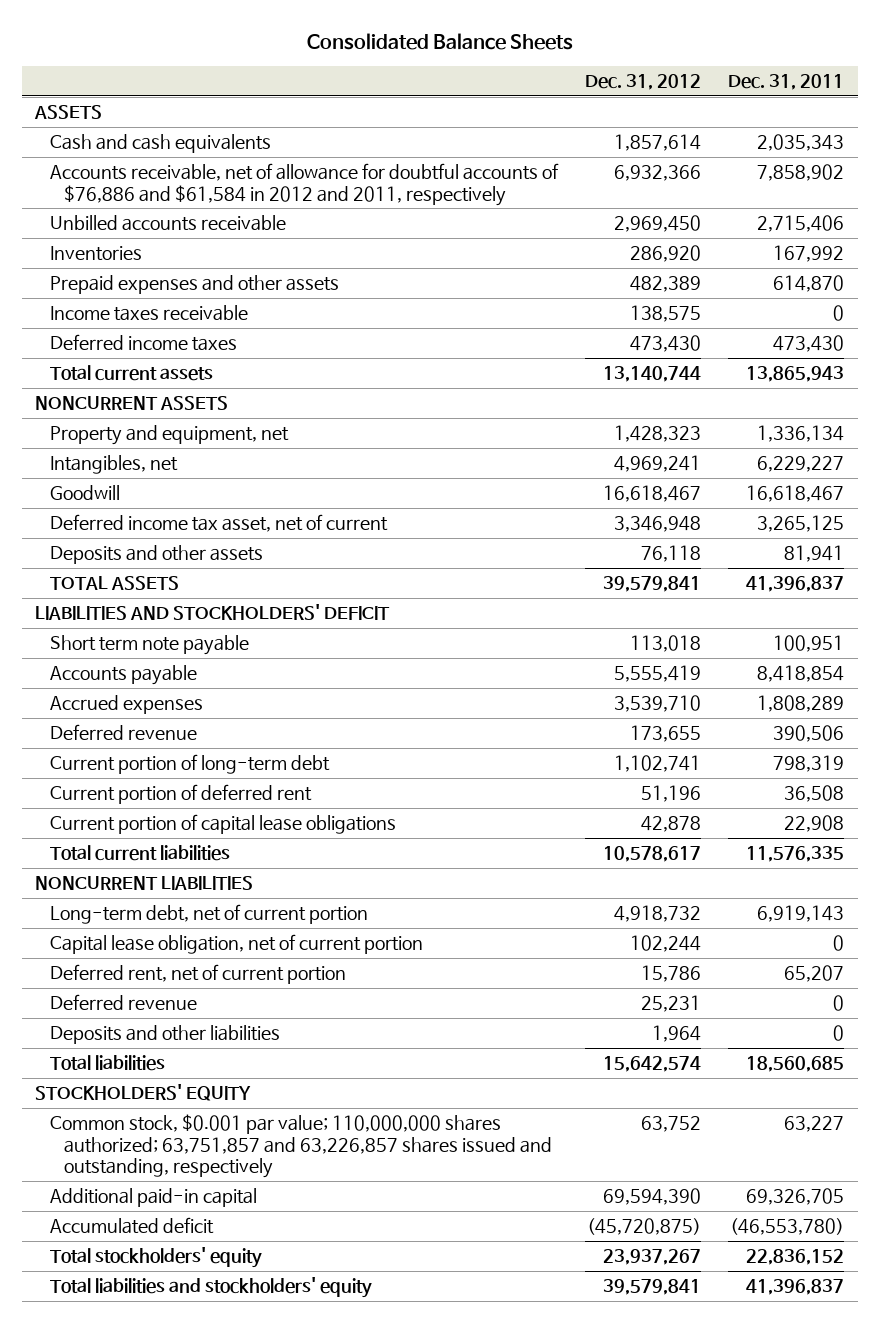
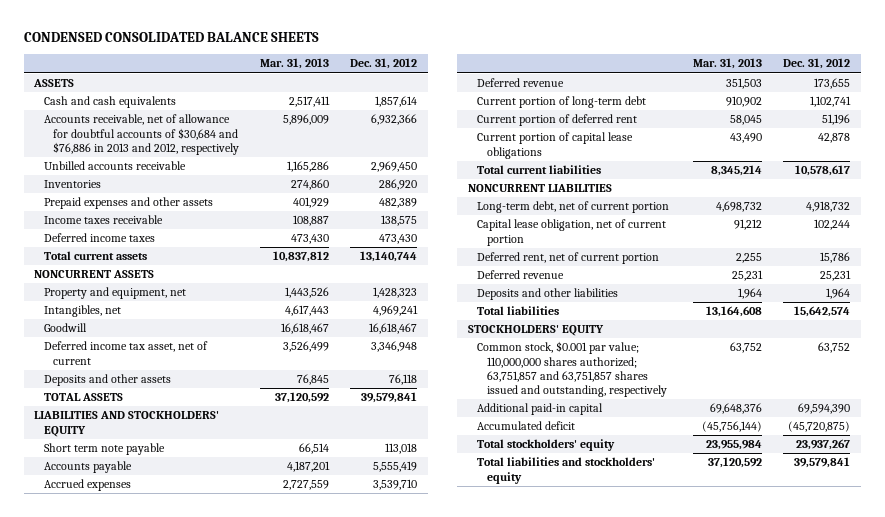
[306,32,573,50] Consolidated Balance Sheets -> [24,32,320,43] CONDENSED CONSOLIDATED BALANCE SHEETS
[728,74,845,91] Dec. 31, 2011 -> none
none -> [260,58,330,70] Mar. 31, 2013
[49,163,559,206] Accounts receivable, net of allowance for doubtful accounts of $76,886 and $61,584 in 2012 and 2011, respectively -> [43,114,240,155] Accounts receivable, net of allowance for doubtful accounts of $30,684 and $76,886 in 2013 and 2012, respectively
[35,604,391,621] LIABILITIES AND STOCKHOLDERS' DEFICIT -> [34,411,220,437] LIABILITIES AND STOCKHOLDERS' EQUITY
[49,1114,552,1179] Common stock, $0.001 par value; 110,000,000 shares authorized; 63,751,857 and 63,226,857 shares issued and outstanding, respectively -> [477,341,667,398] Common stock, $0.001 par value; 110,000,000 shares authorized; 63,751,857 and 63,751,857 shares issued and outstanding, respectively

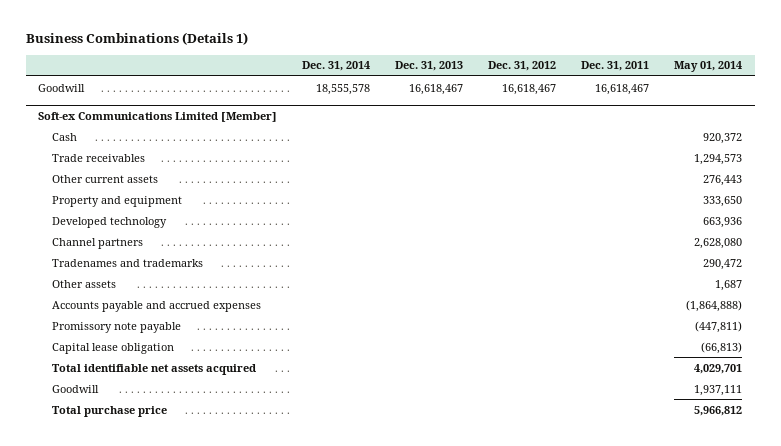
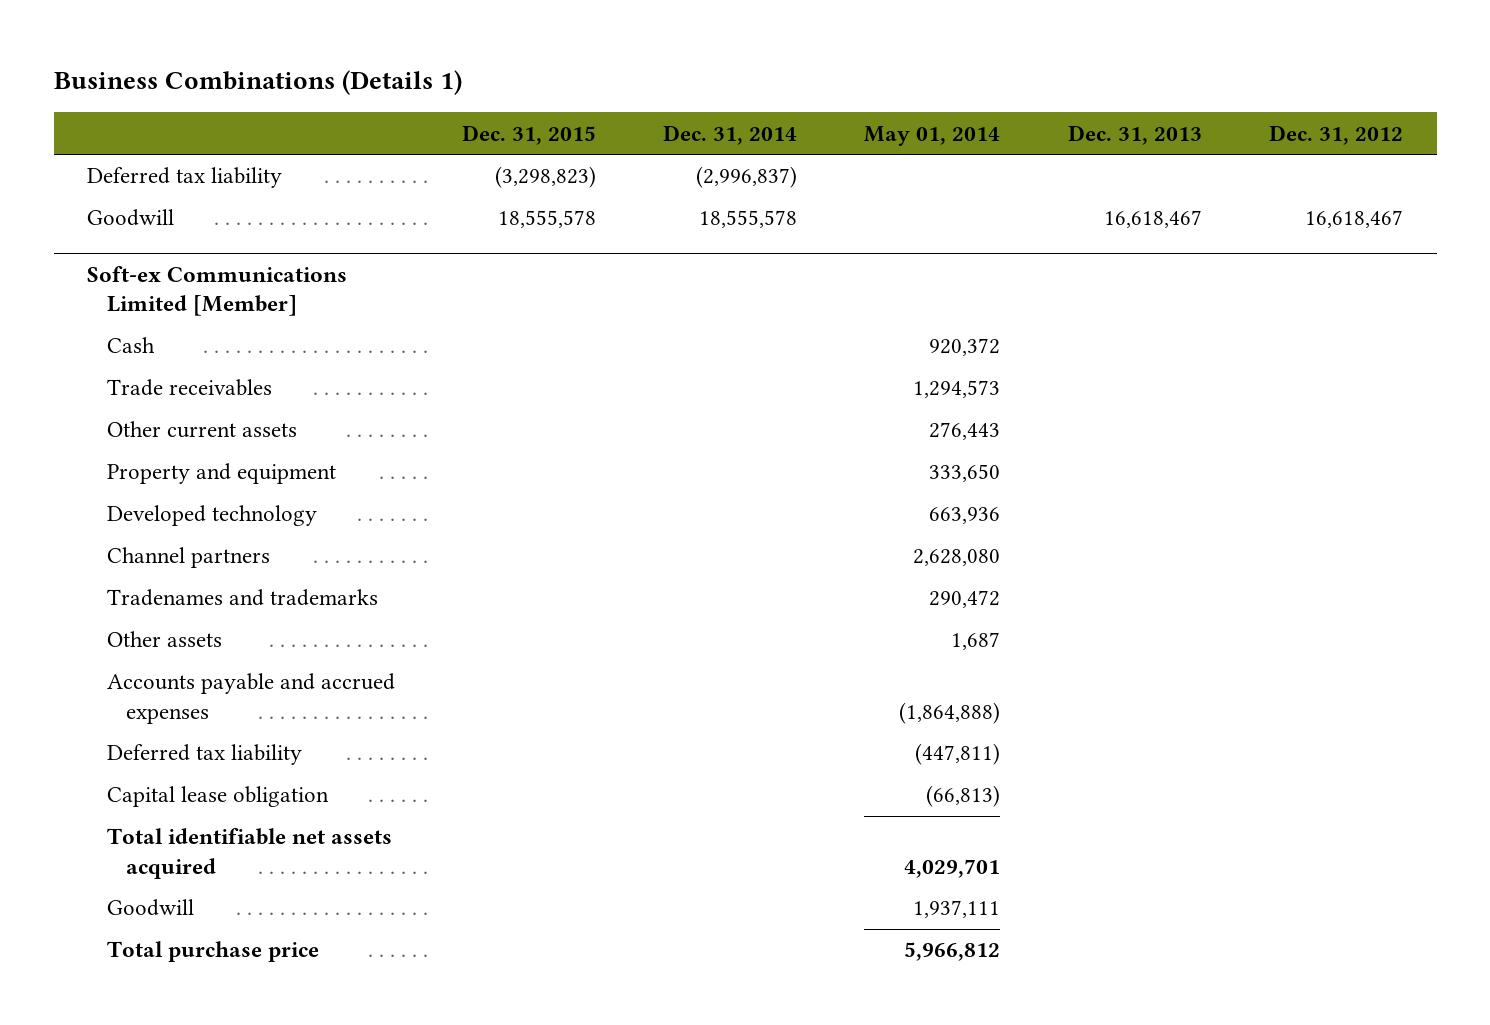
[581,61,650,72] Dec. 31, 2011 -> none
none -> [461,124,596,145] Dec. 31, 2015
none -> [87,167,283,189] Deferred tax liability
[51,321,181,333] Promissory note payable -> [106,744,302,766] Deferred tax liability

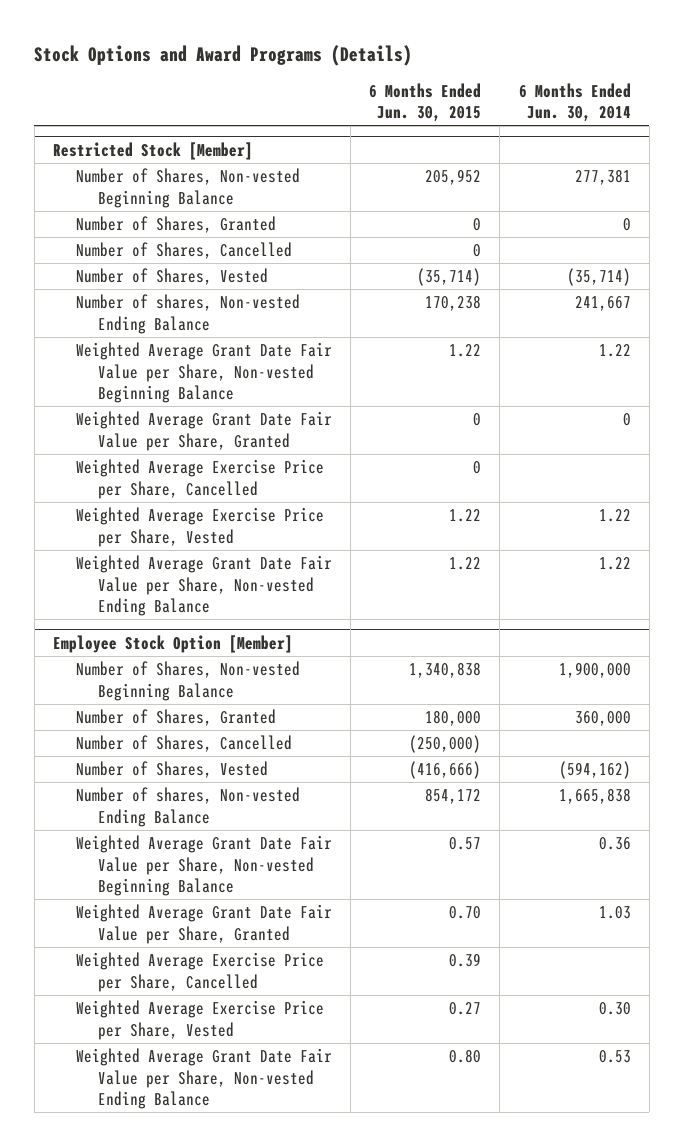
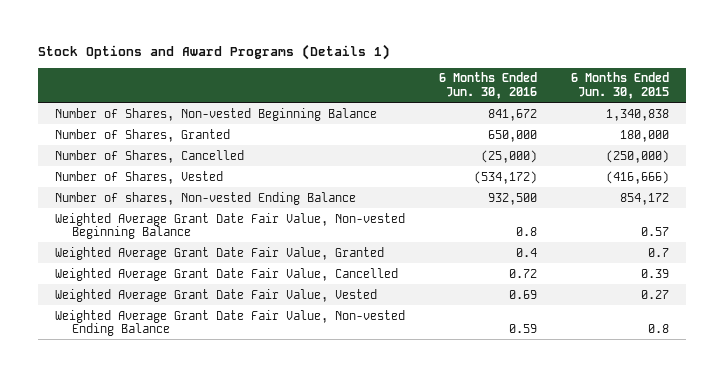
[34,44,413,66] Stock Options and Award Programs (Details) -> [38,44,391,61] Stock Options and Award Programs (Details 1)
[518,82,631,123] 6 Months Ended Jun. 30, 2014 -> none
none -> [438,72,537,99] 6 Months Ended Jun. 30, 2016
[53,141,254,160] Restricted Stock [Member] -> none
[75,167,300,208] Number of Shares, Non-vested Beginning Balance -> none
[75,215,276,233] Number of Shares, Granted -> none
[75,241,292,259] Number of Shares, Cancelled -> none
[75,267,268,285] Number of Shares, Vested -> none
[75,293,300,334] Number of shares, Non-vested Ending Balance -> none
[75,341,332,404] Weighted Average Grant Date Fair Value per Share, Non-vested Beginning Balance -> none
[75,410,332,451] Weighted Average Grant Date Fair Value per Share, Granted -> none
[75,458,324,499] Weighted Average Exercise Price per Share, Cancelled -> none
[75,506,324,547] Weighted Average Exercise Price per Share, Vested -> none
[75,554,332,617] Weighted Average Grant Date Fair Value per Share, Non-vested Ending Balance -> none
[53,634,294,653] Employee Stock Option [Member] -> none
[75,951,324,992] Weighted Average Exercise Price per Share, Cancelled -> none
[75,999,324,1040] Weighted Average Exercise Price per Share, Vested -> none
[75,834,332,897] Weighted Average Grant Date Fair Value per Share, Non-vested Beginning Balance -> [55,212,406,239] Weighted Average Grant Date Fair Value, Non-vested Beginning Balance
[75,903,332,944] Weighted Average Grant Date Fair Value per Share, Granted -> [55,246,385,260] Weighted Average Grant Date Fair Value, Granted
[449,905,482,919] 0.70 -> [647,247,669,257] 0.7
none -> [55,267,399,281] Weighted Average Grant Date Fair Value, Cancelled
none -> [55,288,378,302] Weighted Average Grant Date Fair Value, Vested
[75,1047,332,1110] Weighted Average Grant Date Fair Value per Share, Non-vested Ending Balance -> [55,309,406,336] Weighted Average Grant Date Fair Value, Non-vested Ending Balance
[449,1048,482,1063] 0.80 -> [647,323,669,333] 0.8

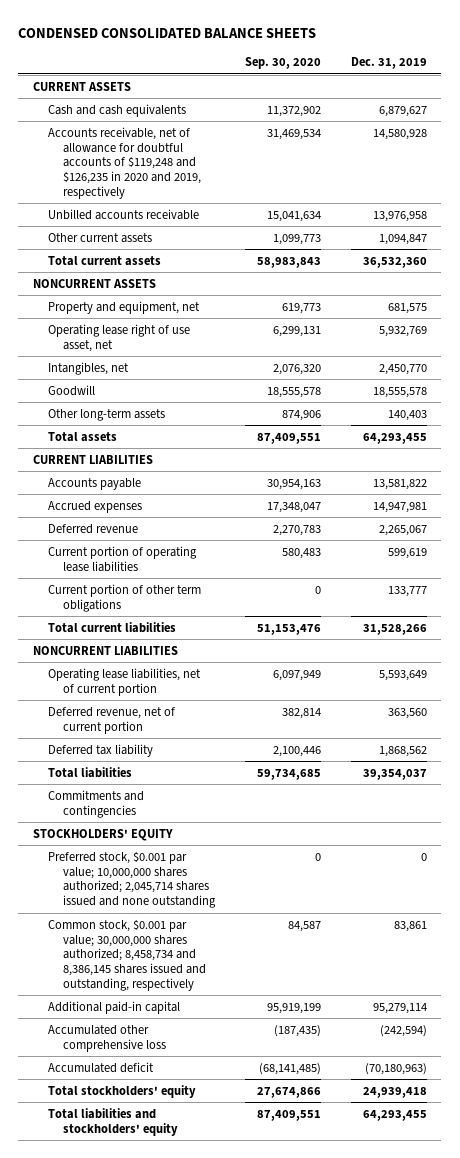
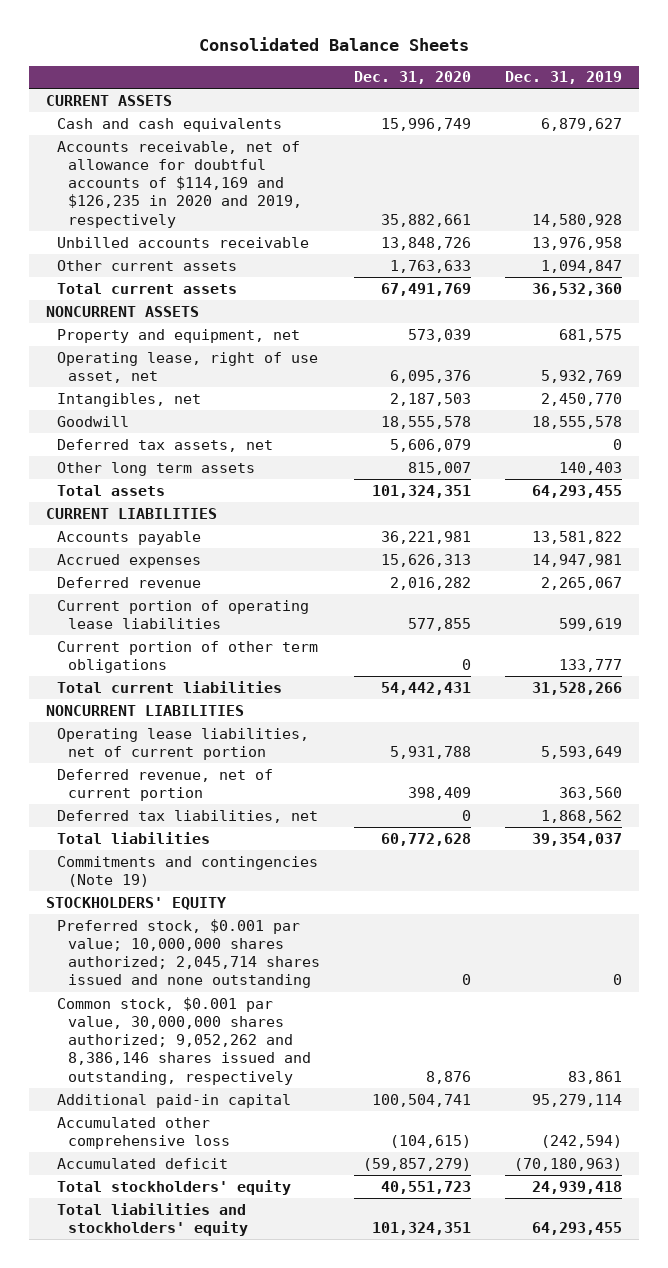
[18,27,317,38] CONDENSED CONSOLIDATED BALANCE SHEETS -> [198,37,469,52] Consolidated Balance Sheets
[244,57,321,70] Sep. 30, 2020 -> none
none -> [353,71,471,85] Dec. 31, 2020
[48,126,202,200] Accounts receivable, net of allowance for doubtful accounts of $119,248 and $126,235 in 2020 and 2019, respectively -> [56,140,302,228] Accounts receivable, net of allowance for doubtful accounts of $114,169 and $126,235 in 2020 and 2019, respectively
[48,323,191,352] Operating lease right of use asset, net -> [56,351,318,383] Operating lease, right of use asset, net
none -> [56,438,273,452] Deferred tax assets, net
[48,408,166,421] Other long-term assets -> [56,461,255,476] Other long term assets
[48,743,154,757] Deferred tax liability -> [56,809,318,823] Deferred tax liabilities, net
[48,789,145,818] Commitments and contingencies -> [56,855,318,887] Commitments and contingencies (Note 19)
[48,918,207,992] Common stock, $0.001 par value; 30,000,000 shares authorized; 8,458,734 and 8,386,145 shares issued and outstanding, respectively -> [56,996,311,1085] Common stock, $0.001 par value, 30,000,000 shares authorized; 9,052,262 and 8,386,146 shares issued and outstanding, respectively

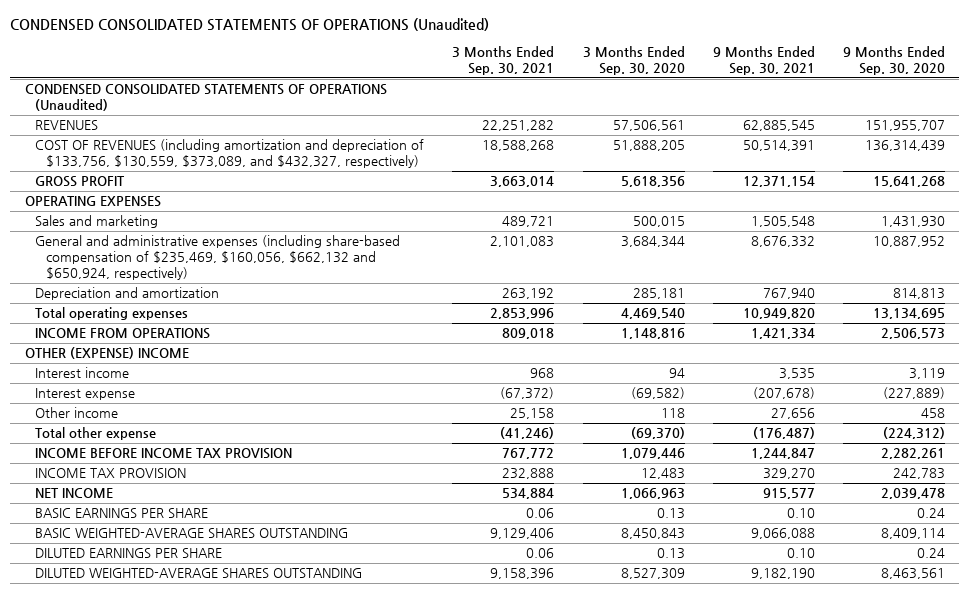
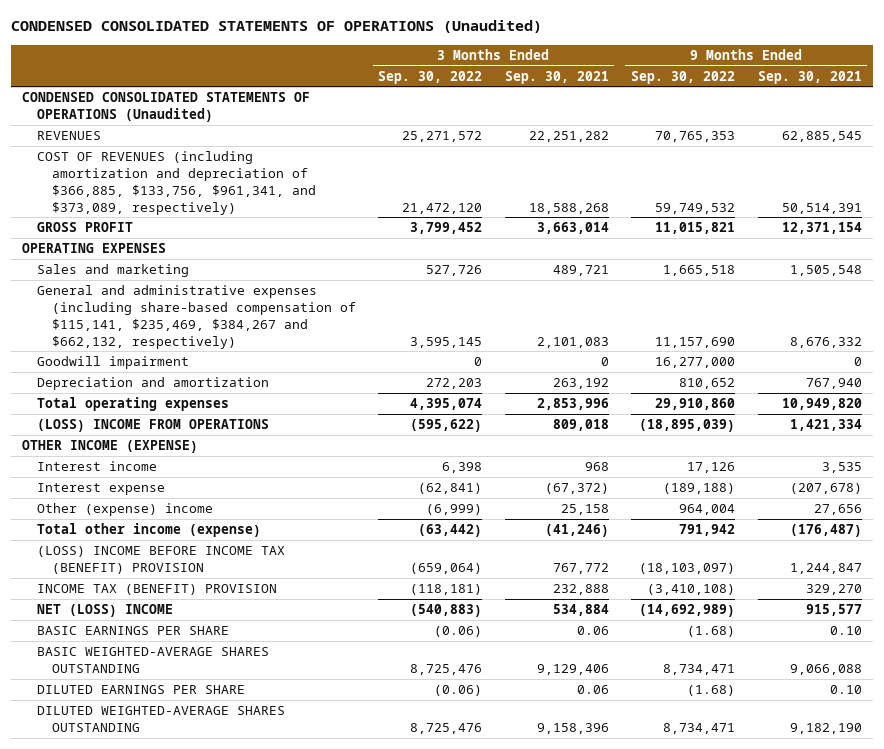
[582,45,685,75] 3 Months Ended Sep. 30, 2020 -> none
[843,45,946,75] 9 Months Ended Sep. 30, 2020 -> none
none -> [378,70,483,84] Sep. 30, 2022
none -> [631,70,736,84] Sep. 30, 2022
[35,139,425,169] COST OF REVENUES (including amortization and depreciation of $133,756, $130,559, $373,089, and $432,327, respectively) -> [36,151,316,215] COST OF REVENUES (including amortization and depreciation of $366,885, $133,756, $961,341, and $373,089, respectively)
[35,235,401,280] General and administrative expenses (including share-based compensation of $235,469, $160,056, $662,132 and $650,924, respectively) -> [36,285,356,349] General and administrative expenses (including share-based compensation of $115,141, $235,469, $384,267 and $662,132, respectively)
none -> [36,356,189,370] Goodwill impairment
[35,328,211,340] INCOME FROM OPERATIONS -> [36,419,269,433] (LOSS) INCOME FROM OPERATIONS
[24,347,189,360] OTHER (EXPENSE) INCOME -> [22,440,199,454] OTHER INCOME (EXPENSE)
[35,407,119,419] Other income -> [36,503,213,517] Other (expense) income
[35,427,157,441] Total other expense -> [36,523,261,538] Total other income (expense)
[35,448,293,460] INCOME BEFORE INCOME TAX PROVISION -> [36,546,285,574] (LOSS) INCOME BEFORE INCOME TAX (BENEFIT) PROVISION
[35,468,187,479] INCOME TAX PROVISION -> [36,584,277,596] INCOME TAX (BENEFIT) PROVISION
[35,488,114,499] NET INCOME -> [36,604,173,618] NET (LOSS) INCOME

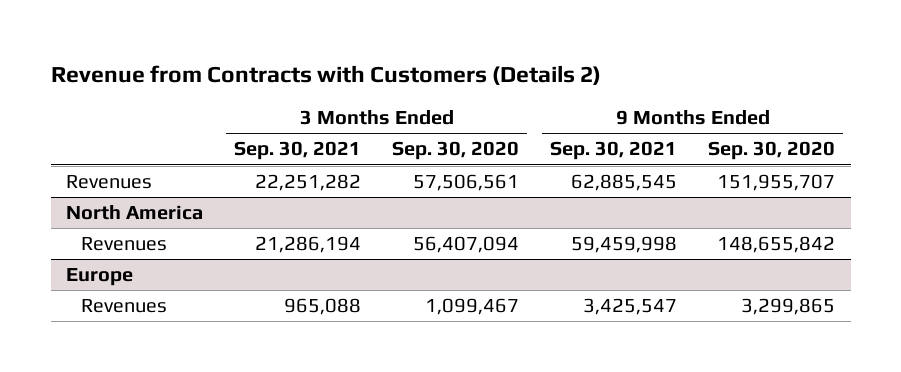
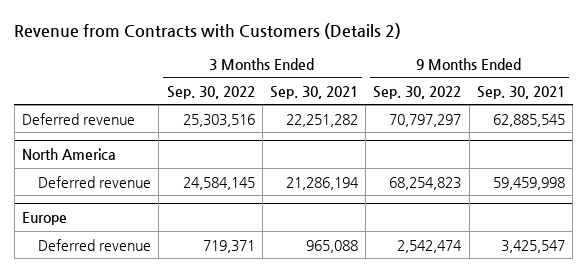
[392,141,520,161] Sep. 30, 2020 -> none
[708,141,836,161] Sep. 30, 2020 -> none
none -> [166,85,255,99] Sep. 30, 2022
none -> [373,85,462,99] Sep. 30, 2022
[66,175,153,190] Revenues -> [21,112,135,125] Deferred revenue
[81,237,168,252] Revenues -> [38,175,152,188] Deferred revenue
[81,299,168,314] Revenues -> [38,238,152,251] Deferred revenue

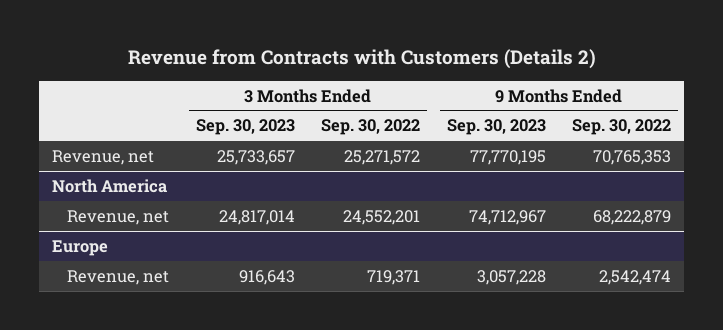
[269,85,358,99] Sep. 30, 2021 -> none
[476,85,565,99] Sep. 30, 2021 -> none
none -> [195,119,295,136] Sep. 30, 2023
none -> [446,119,546,136] Sep. 30, 2023
[21,112,135,125] Deferred revenue -> none
none -> [52,149,155,165] Revenue, net
[38,175,152,188] Deferred revenue -> none
none -> [67,209,170,225] Revenue, net
[38,238,152,251] Deferred revenue -> [67,269,170,285] Revenue, net

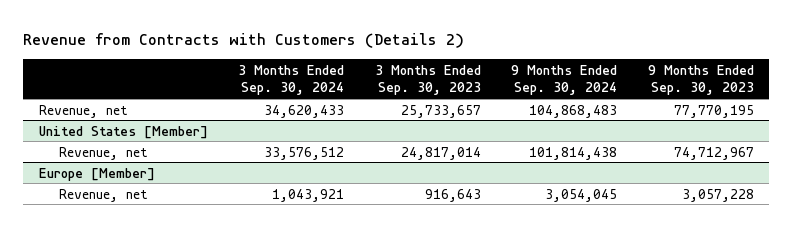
[321,119,421,136] Sep. 30, 2022 -> none
[572,119,672,136] Sep. 30, 2022 -> none
none -> [238,64,345,96] 3 Months Ended Sep. 30, 2024
none -> [511,64,618,96] 9 Months Ended Sep. 30, 2024
[52,178,168,193] North America -> none
none -> [38,125,208,139] United States [Member]
[52,239,109,256] Europe -> [38,167,155,181] Europe [Member]

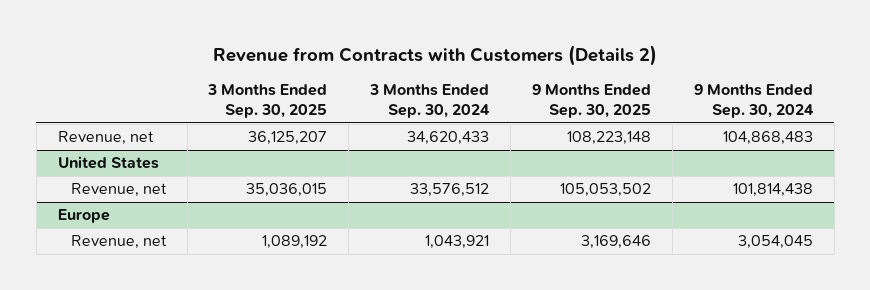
[374,64,481,96] 3 Months Ended Sep. 30, 2023 -> none
[648,64,755,96] 9 Months Ended Sep. 30, 2023 -> none
none -> [207,84,328,119] 3 Months Ended Sep. 30, 2025
none -> [531,84,651,119] 9 Months Ended Sep. 30, 2025
[38,125,208,139] United States [Member] -> [57,156,159,170] United States
[38,167,155,181] Europe [Member] -> [57,209,110,224] Europe

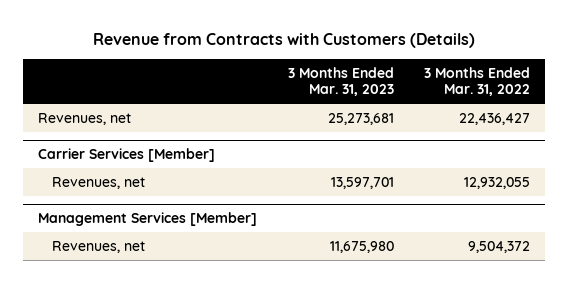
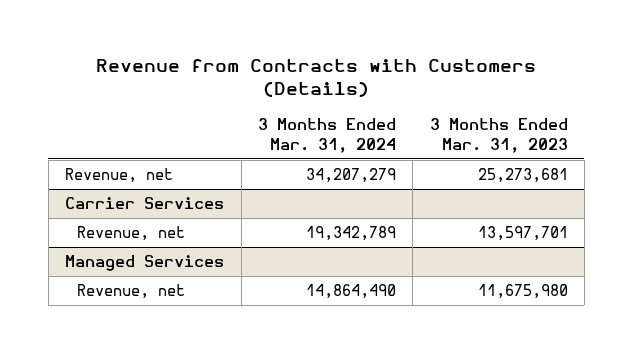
[424,66,531,97] 3 Months Ended Mar. 31, 2022 -> none
none -> [257,118,396,153] 3 Months Ended Mar. 31, 2024
[38,212,258,227] Management Services [Member] -> none
[38,112,132,125] Revenues, net -> [65,168,174,184] Revenue, net
[38,148,216,163] Carrier Services [Member] -> [65,197,225,210] Carrier Services
[51,176,145,189] Revenues, net -> [77,226,186,242] Revenue, net
none -> [65,255,225,272] Managed Services
[51,240,145,253] Revenues, net -> [77,284,186,300] Revenue, net

